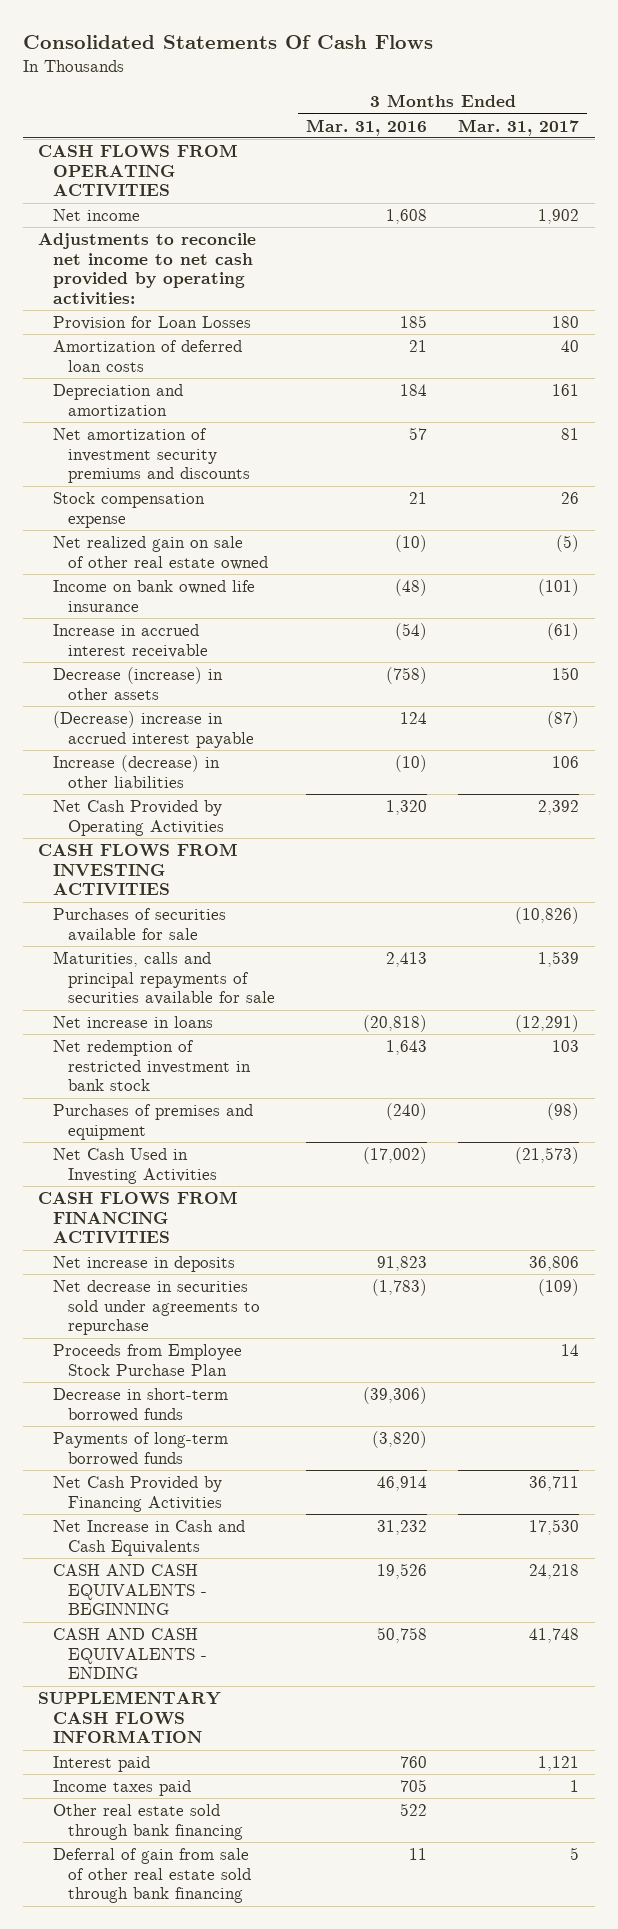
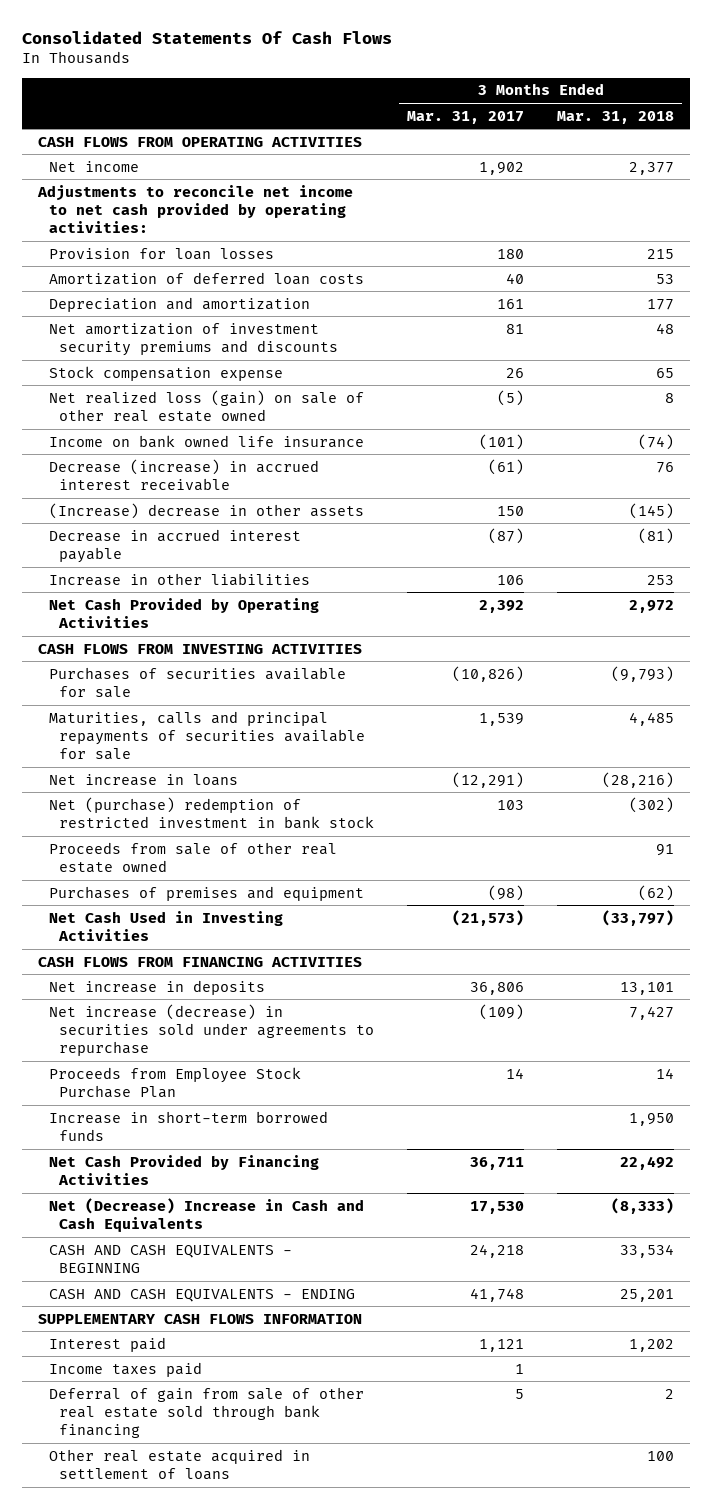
[305,118,427,136] Mar. 31, 2016 -> none
none -> [557,110,675,124] Mar. 31, 2018
[52,316,251,331] Provision for Loan Losses -> [48,247,274,260] Provision for loan losses
[52,536,268,570] Net realized gain on sale of other real estate owned -> [48,389,364,423] Net realized loss (gain) on sale of other real estate owned
[52,624,208,658] Increase in accrued interest receivable -> [48,458,319,492] Decrease (increase) in accrued interest receivable
[52,667,223,700] Decrease (increase) in other assets -> [48,502,364,519] (Increase) decrease in other assets
[52,711,254,748] (Decrease) increase in accrued interest payable -> [48,528,301,564] Decrease in accrued interest payable
[52,755,220,788] Increase (decrease) in other liabilities -> [48,572,310,586] Increase in other liabilities
[52,1040,251,1092] Net redemption of restricted investment in bank stock -> [48,796,375,830] Net (purchase) redemption of restricted investment in bank stock
none -> [48,841,337,874] Proceeds from sale of other real estate owned
[52,1280,260,1336] Net decrease in securities sold under agreements to repurchase -> [48,1003,375,1057] Net increase (decrease) in securities sold under agreements to repurchase
[52,1432,228,1466] Payments of long-term borrowed funds -> none
[52,1388,228,1422] Decrease in short-term borrowed funds -> [48,1110,328,1142] Increase in short-term borrowed funds
[52,1520,245,1556] Net Increase in Cash and Cash Equivalents -> [48,1197,364,1233] Net (Decrease) Increase in Cash and Cash Equivalents
[52,1804,243,1840] Other real estate sold through bank financing -> none
none -> [48,1448,310,1481] Other real estate acquired in settlement of loans

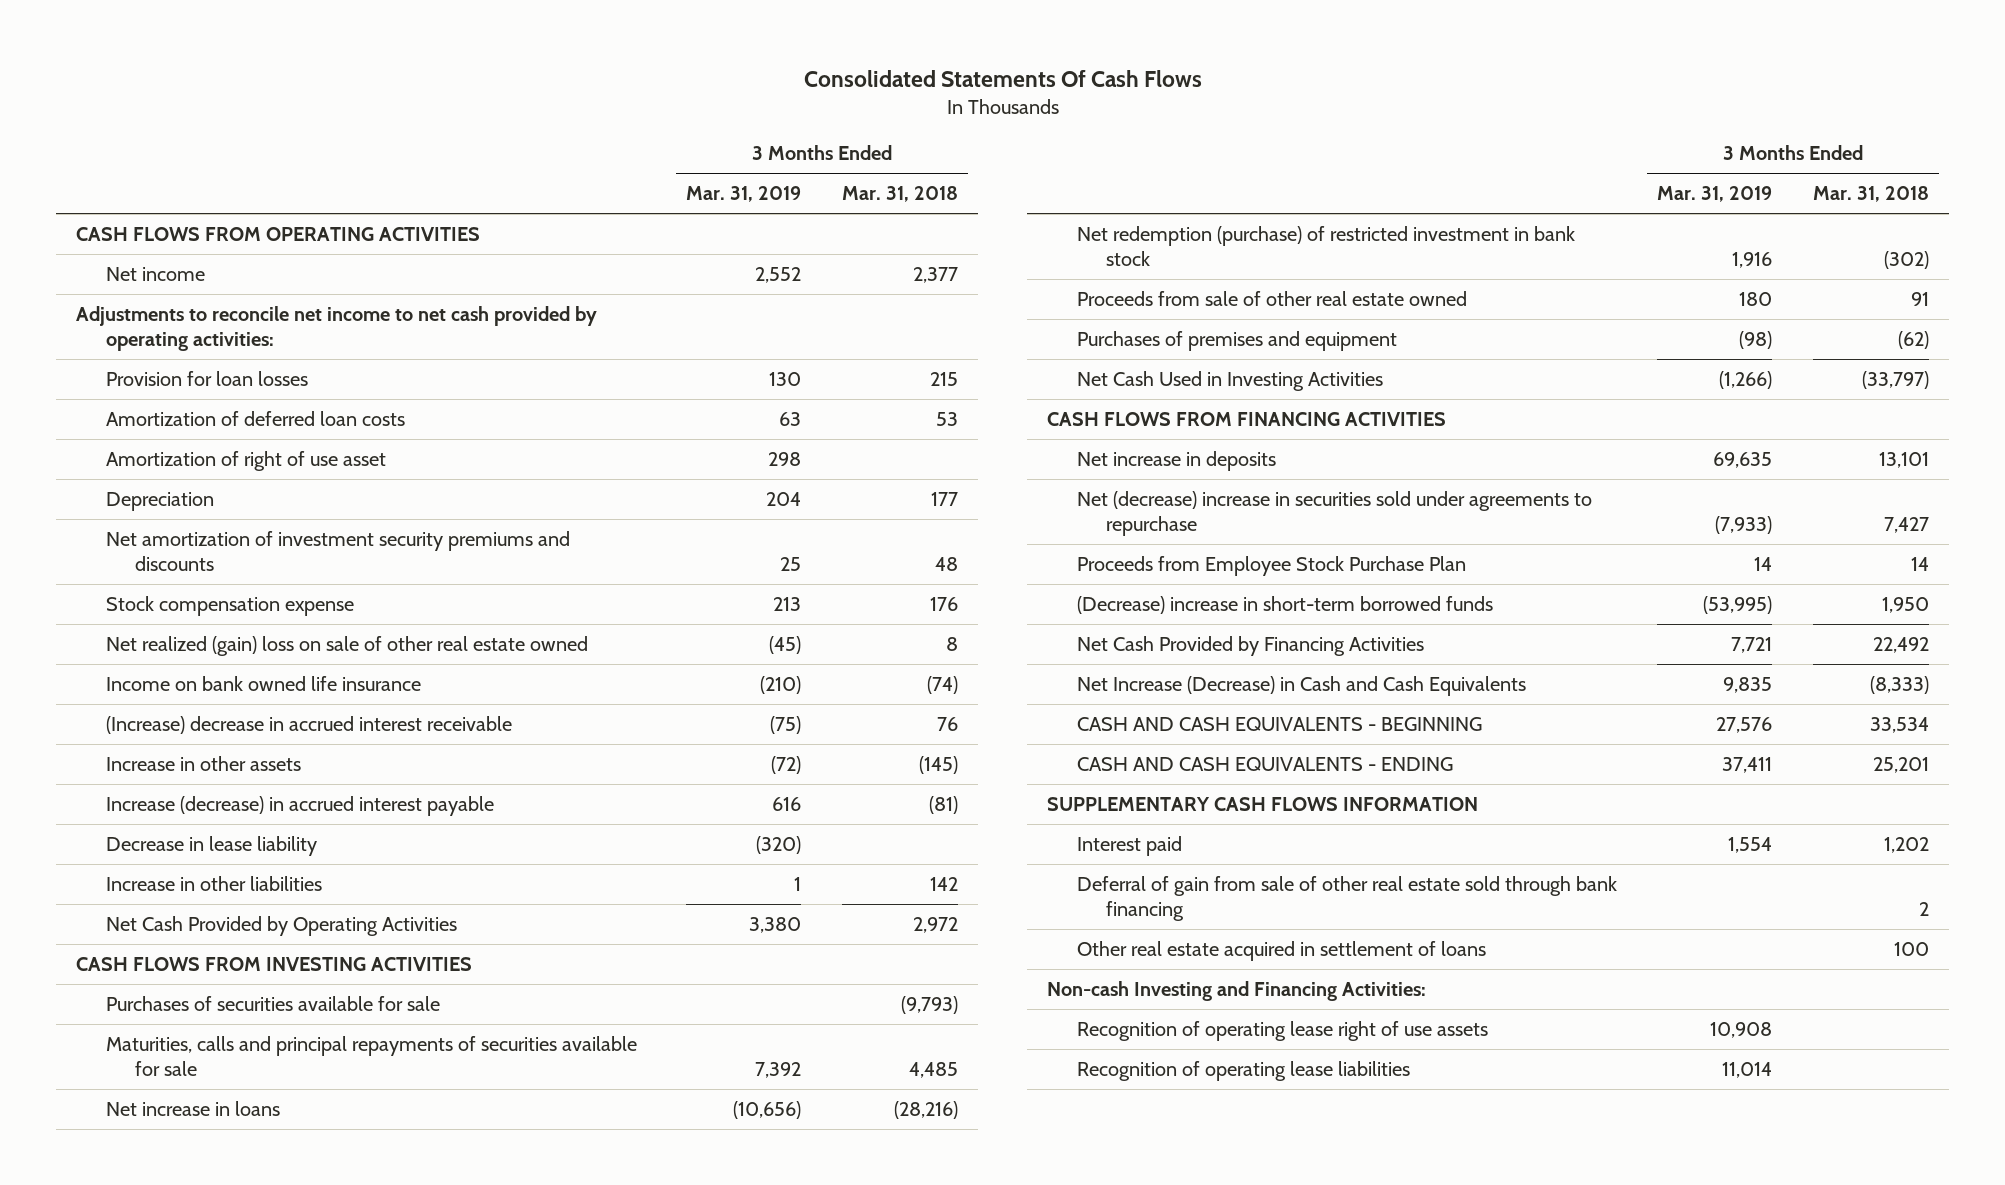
[407,110,525,124] Mar. 31, 2017 -> none
none -> [686,186,802,203] Mar. 31, 2019
none -> [105,450,386,471] Amortization of right of use asset
[48,296,310,312] Depreciation and amortization -> [105,491,214,511] Depreciation
[656,367,675,378] 65 -> [929,596,958,611] 176
[48,389,364,423] Net realized loss (gain) on sale of other real estate owned -> [105,635,588,656] Net realized (gain) loss on sale of other real estate owned
[48,458,319,492] Decrease (increase) in accrued interest receivable -> [105,715,512,734] (Increase) decrease in accrued interest receivable
[48,502,364,519] (Increase) decrease in other assets -> [105,755,301,771] Increase in other assets
[48,528,301,564] Decrease in accrued interest payable -> [105,795,494,816] Increase (decrease) in accrued interest payable
none -> [105,835,317,856] Decrease in lease liability
[647,574,675,585] 253 -> [929,876,958,891] 142
[48,796,375,830] Net (purchase) redemption of restricted investment in bank stock -> [1076,225,1575,267] Net redemption (purchase) of restricted investment in bank stock
[48,1003,375,1057] Net increase (decrease) in securities sold under agreements to repurchase -> [1076,490,1592,537] Net (decrease) increase in securities sold under agreements to repurchase
[48,1110,328,1142] Increase in short-term borrowed funds -> [1076,595,1493,614] (Decrease) increase in short-term borrowed funds
[48,1197,364,1233] Net (Decrease) Increase in Cash and Cash Equivalents -> [1076,675,1526,696] Net Increase (Decrease) in Cash and Cash Equivalents
[48,1361,202,1377] Income taxes paid -> none
none -> [1047,980,1427,1001] Non-cash Investing and Financing Activities:
none -> [1076,1020,1488,1041] Recognition of operating lease right of use assets
none -> [1076,1060,1410,1081] Recognition of operating lease liabilities

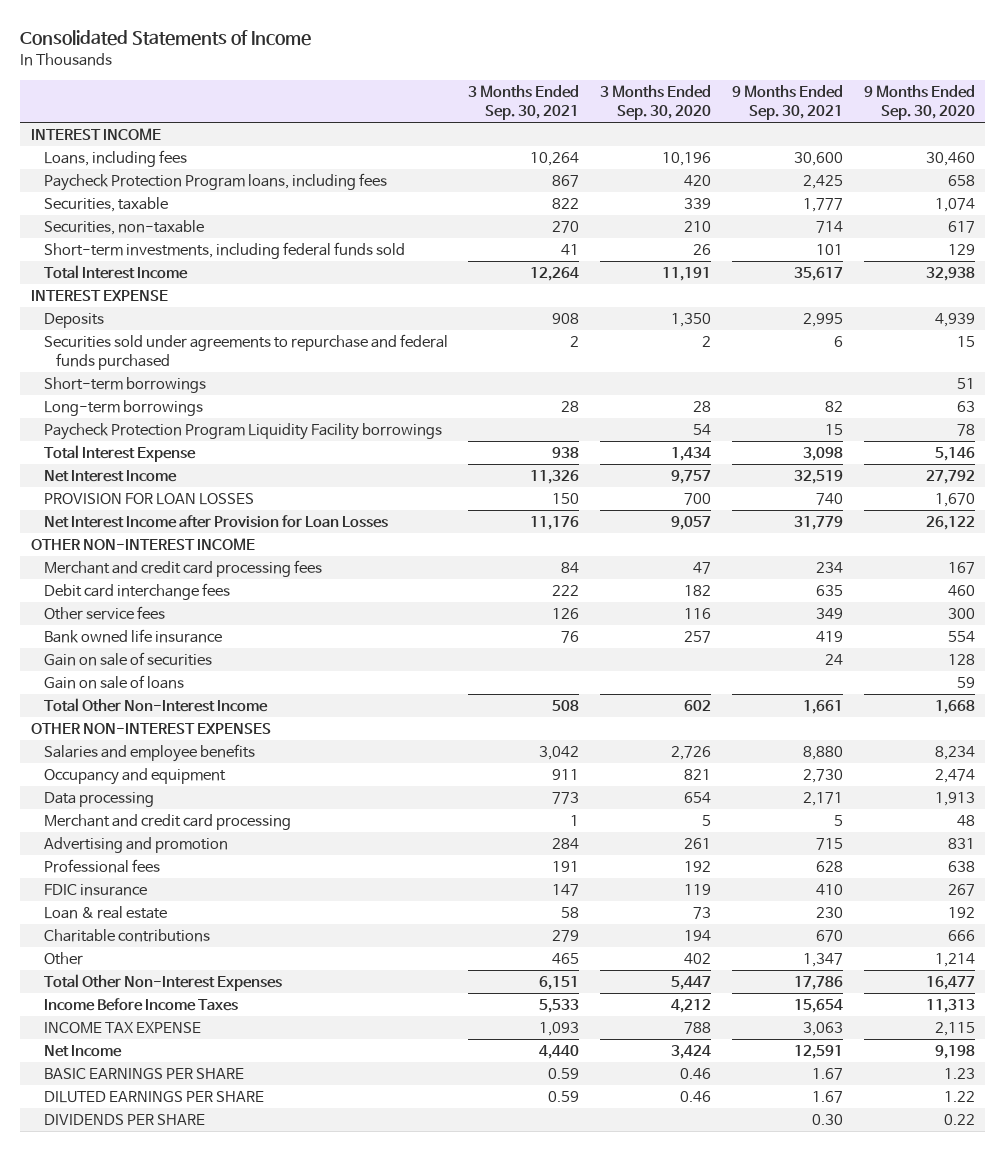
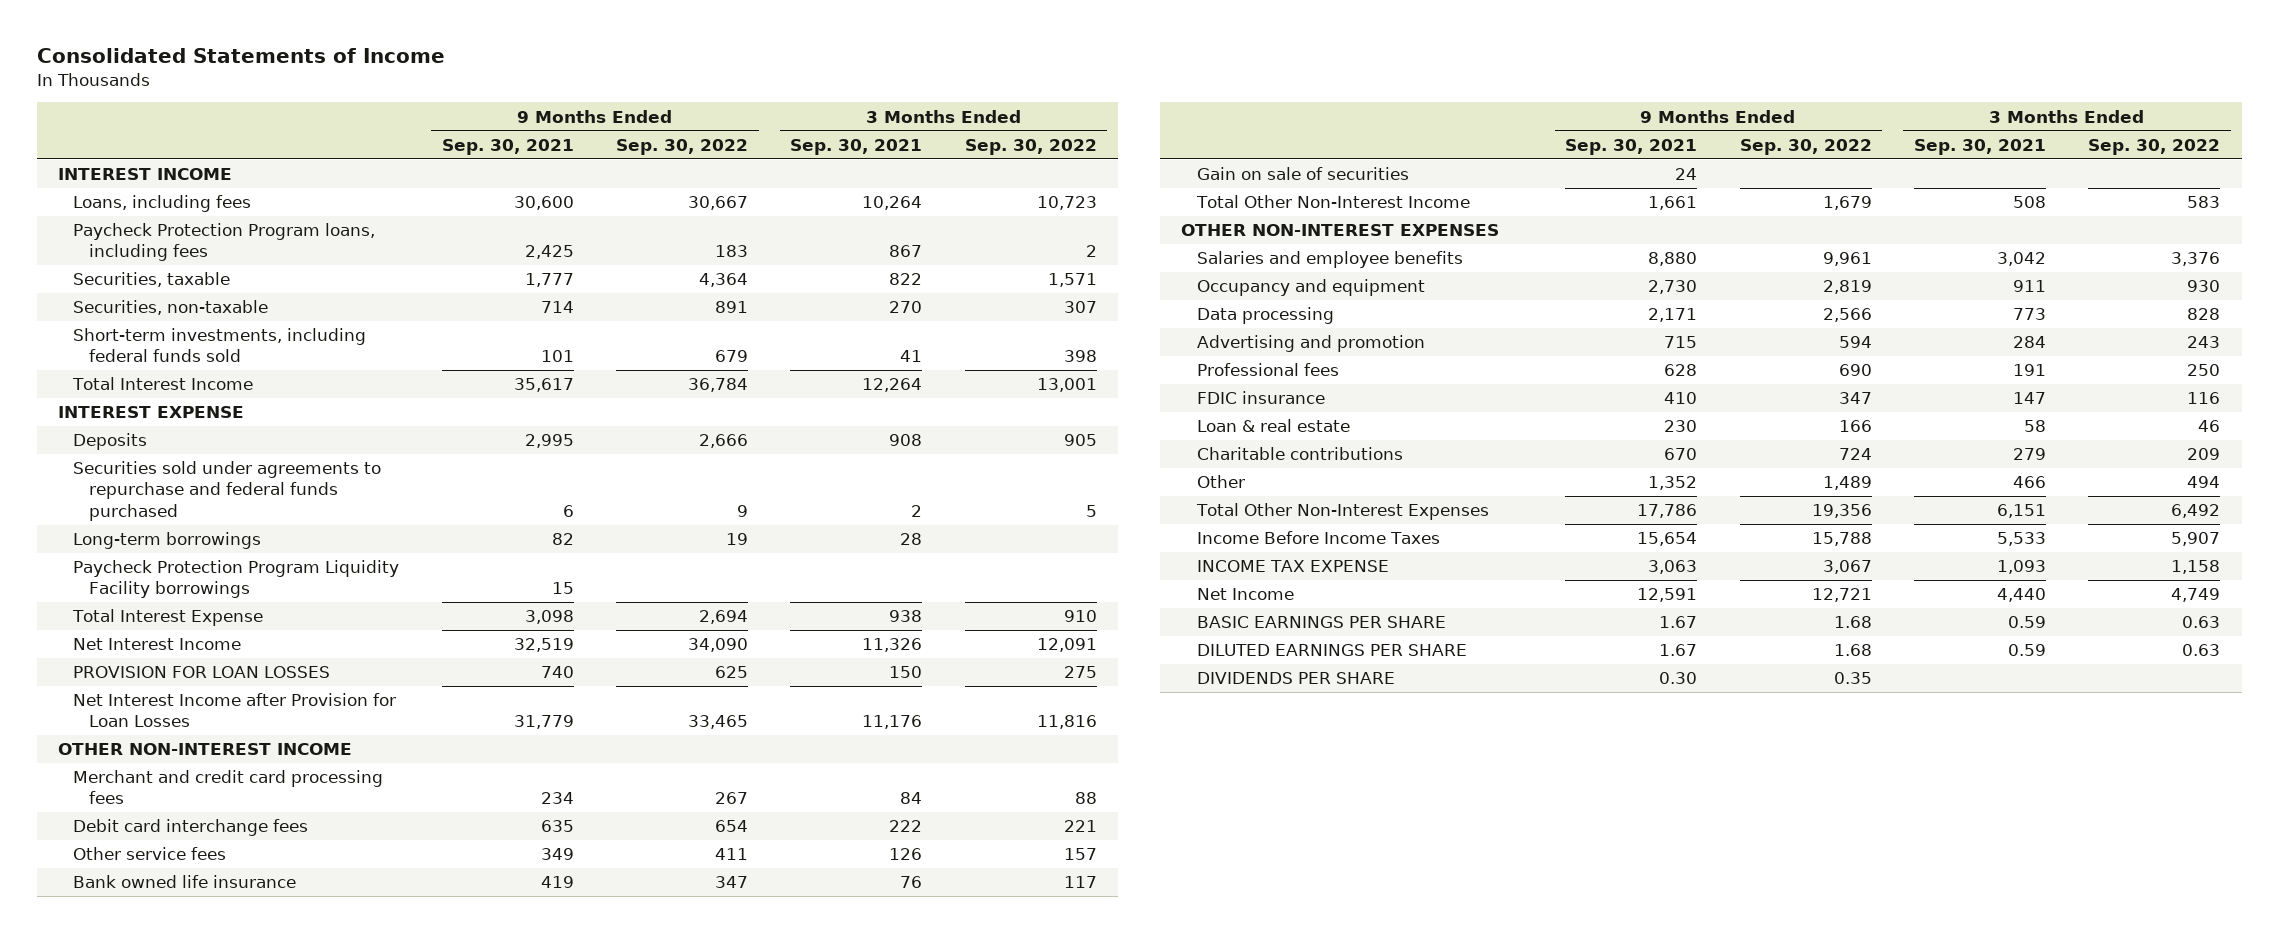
[600,84,712,120] 3 Months Ended Sep. 30, 2020 -> none
[864,84,976,120] 9 Months Ended Sep. 30, 2020 -> none
none -> [616,138,749,155] Sep. 30, 2022
none -> [964,138,1097,155] Sep. 30, 2022
[43,377,206,394] Short-term borrowings -> none
[43,675,184,690] Gain on sale of loans -> none
[43,814,291,831] Merchant and credit card processing -> none
[552,953,580,965] 465 -> [2012,476,2046,489] 466
[803,953,844,968] 1,347 -> [1648,476,1698,491] 1,352

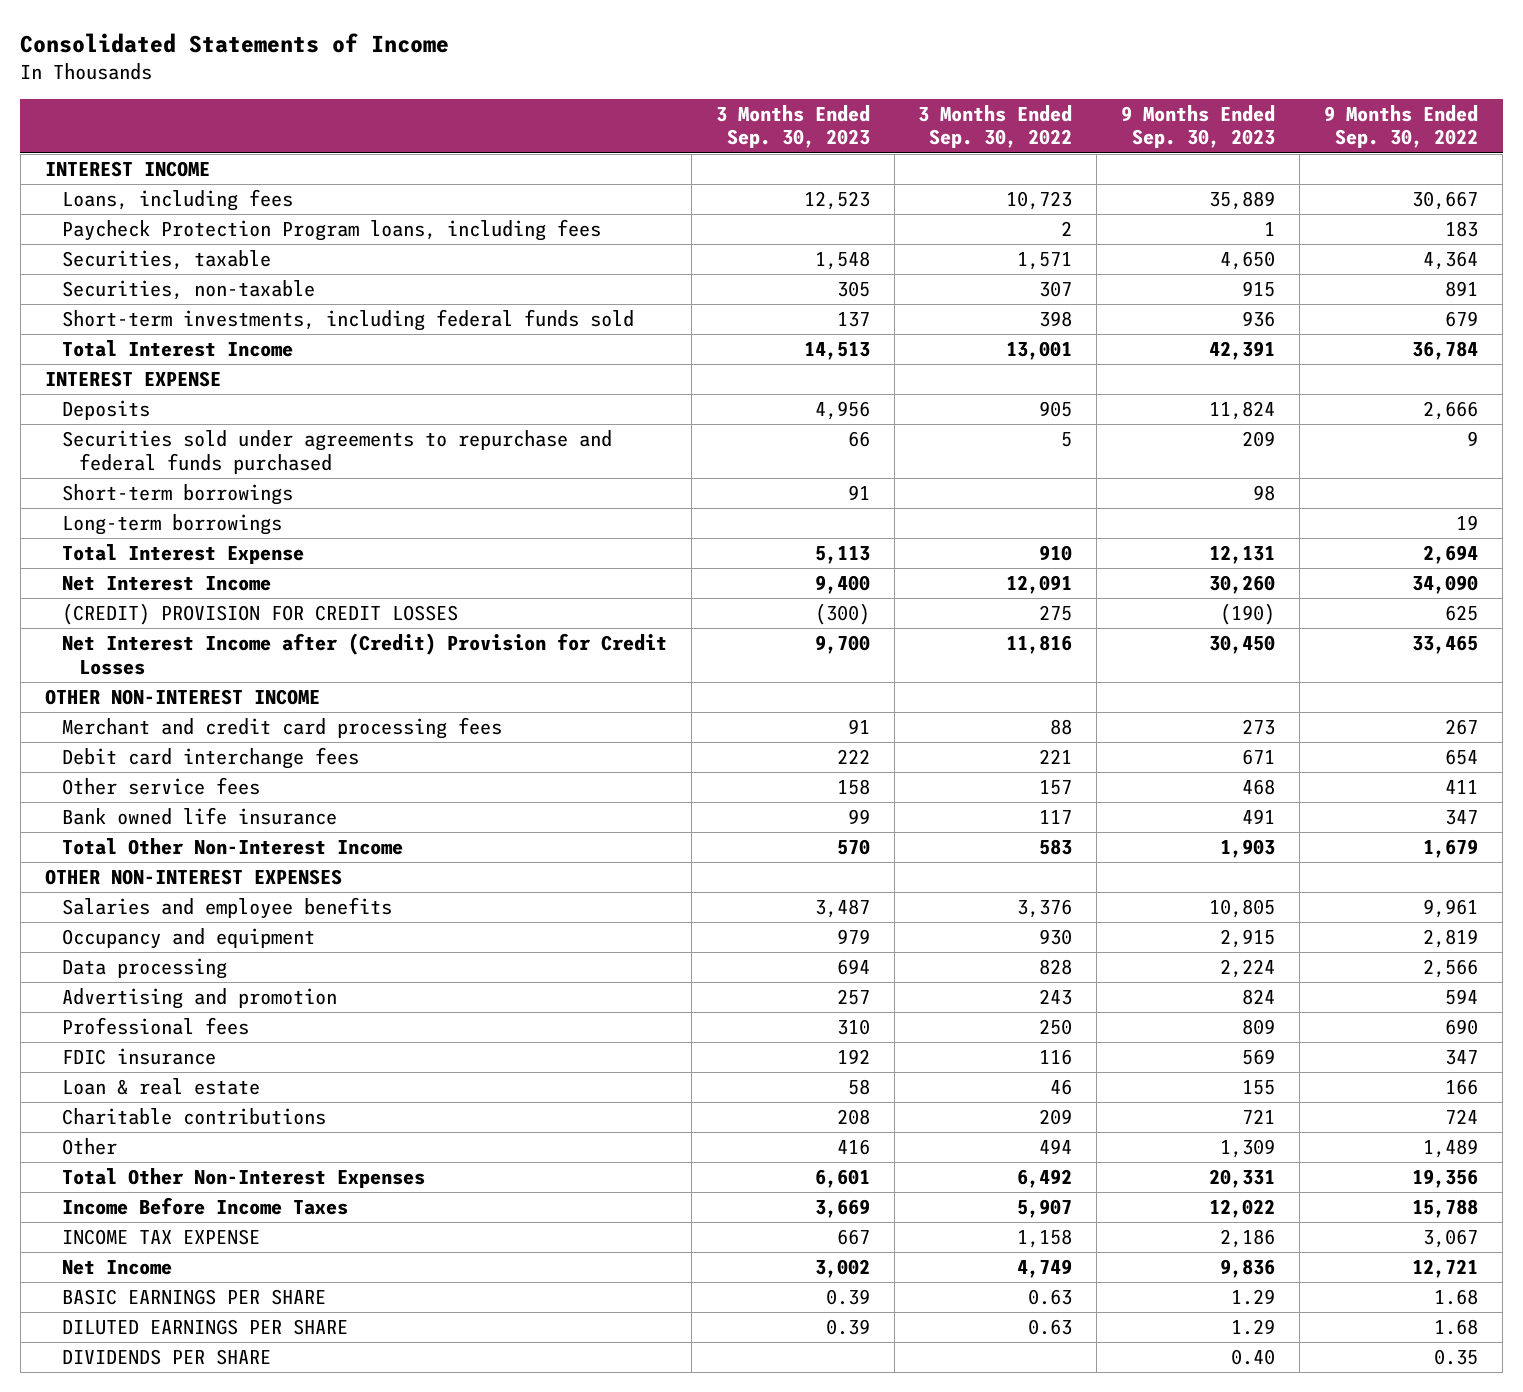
[441,138,574,155] Sep. 30, 2021 -> none
[790,138,923,155] Sep. 30, 2021 -> none
none -> [715,104,870,149] 3 Months Ended Sep. 30, 2023
none -> [1121,104,1276,149] 9 Months Ended Sep. 30, 2023
none -> [61,484,293,506] Short-term borrowings
[73,560,400,599] Paycheck Protection Program Liquidity Facility borrowings -> none
[73,666,331,679] PROVISION FOR LOAN LOSSES -> [61,603,458,626] (CREDIT) PROVISION FOR CREDIT LOSSES
[73,693,397,728] Net Interest Income after Provision for Loan Losses -> [61,633,667,675] Net Interest Income after (Credit) Provision for Credit Losses
[1196,167,1409,181] Gain on sale of securities -> none

